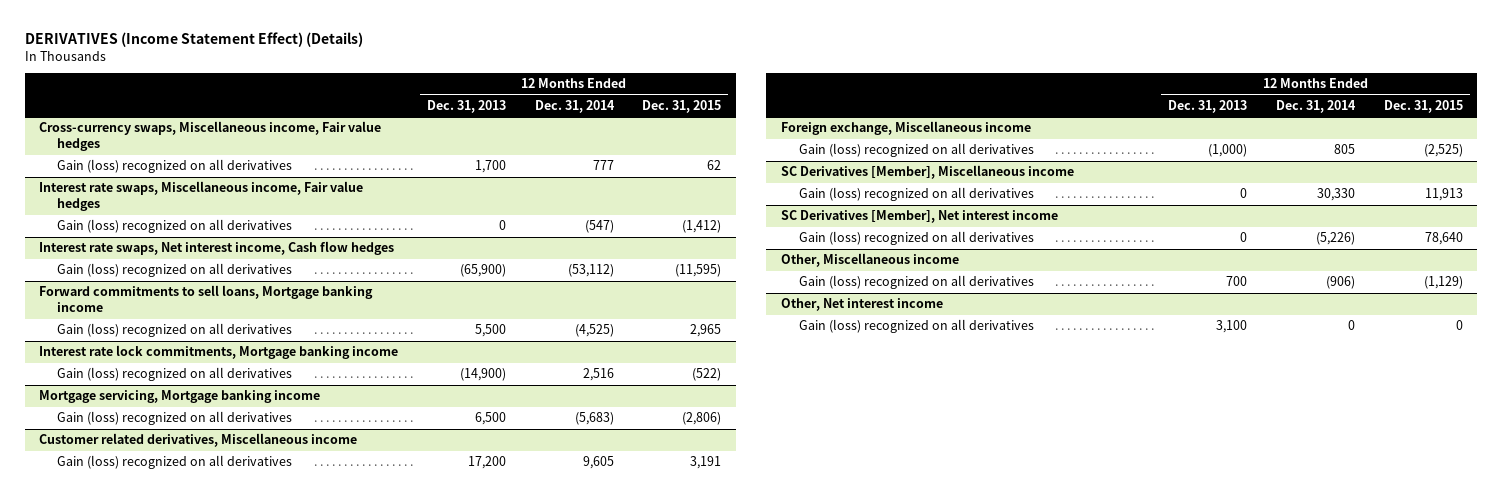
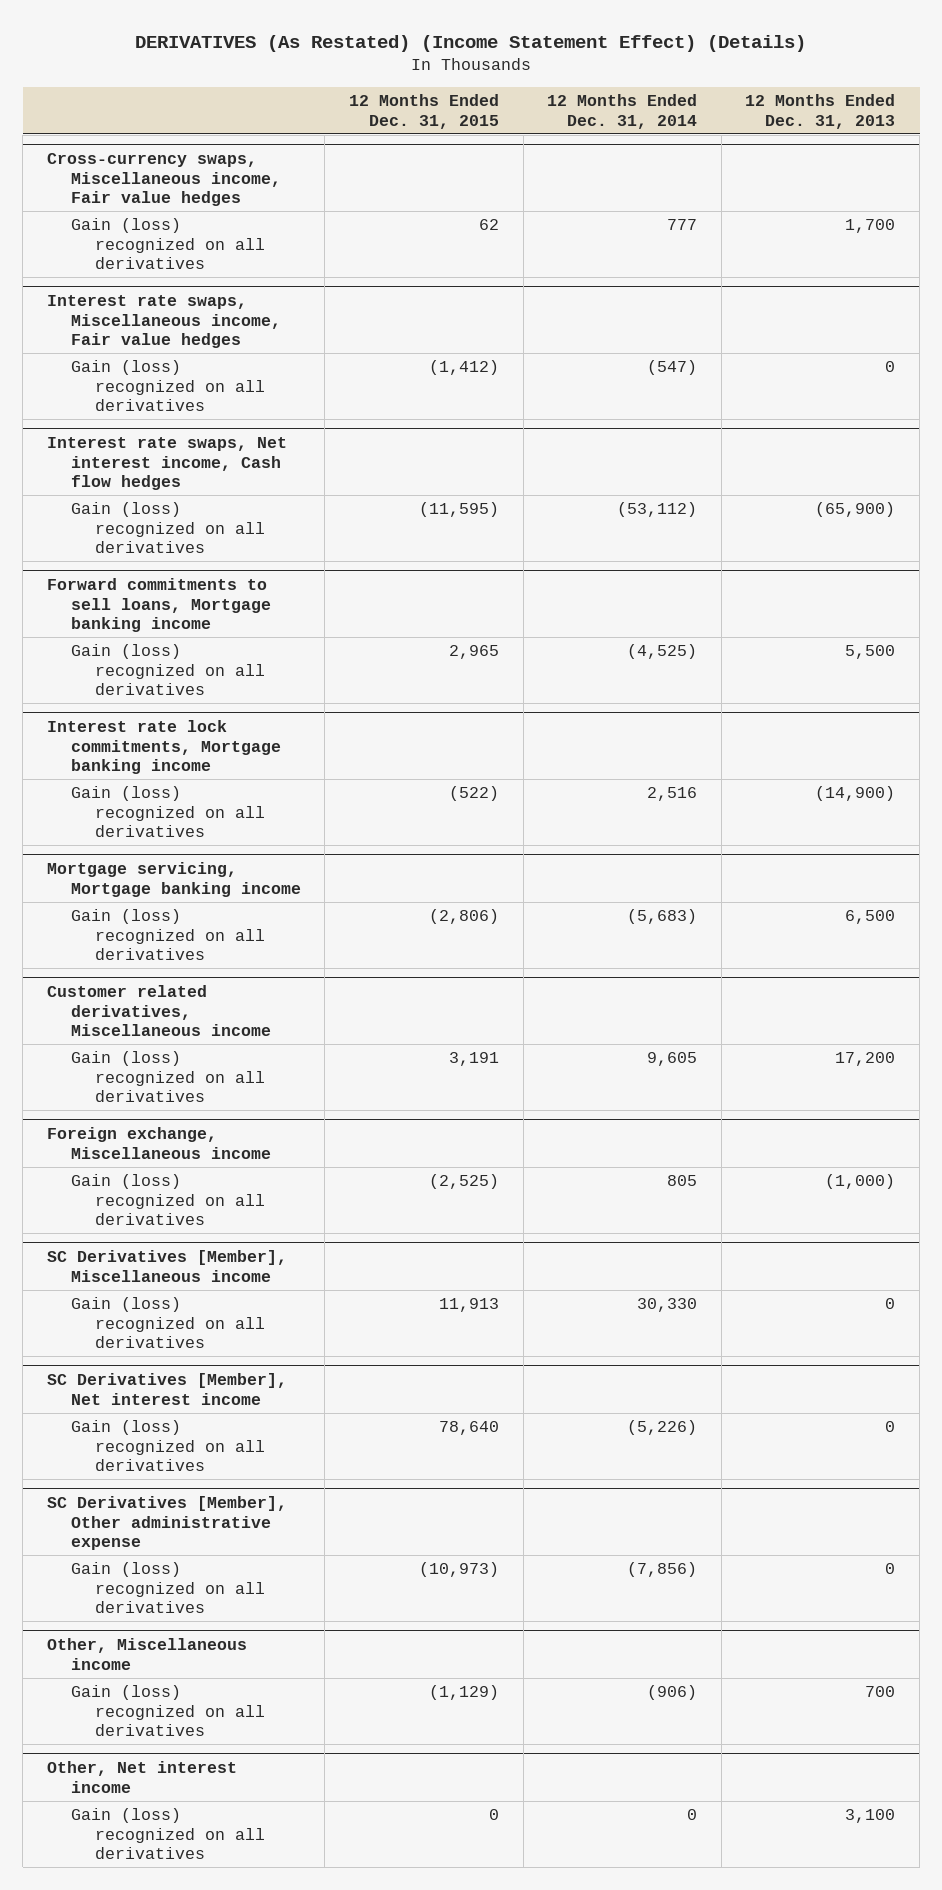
[24,31,363,47] DERIVATIVES (Income Statement Effect) (Details) -> [135,35,807,53] DERIVATIVES (As Restated) (Income Statement Effect) (Details)
none -> [46,1495,287,1551] SC Derivatives [Member], Other administrative expense
none -> [70,1561,265,1614] Gain (loss) recognized on all derivatives

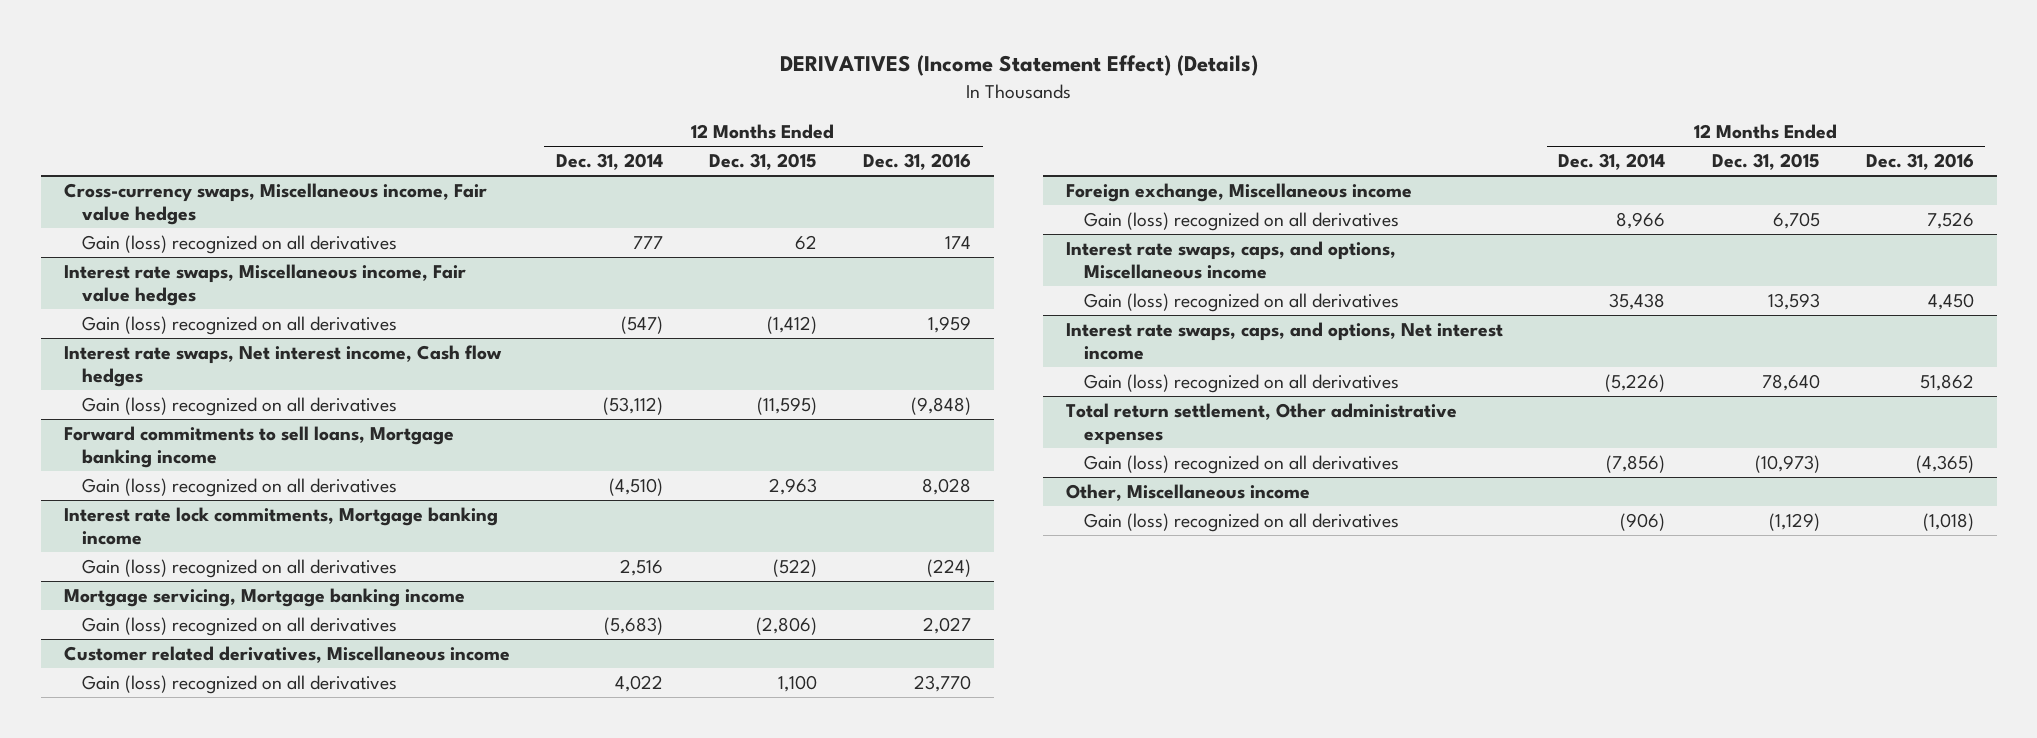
[135,35,807,53] DERIVATIVES (As Restated) (Income Statement Effect) (Details) -> [779,55,1258,77] DERIVATIVES (Income Statement Effect) (Details)
[745,93,896,129] 12 Months Ended Dec. 31, 2013 -> none
none -> [863,153,972,171] Dec. 31, 2016
[448,644,499,659] 2,965 -> [768,477,817,495] 2,963
[627,643,698,659] (4,525) -> [608,477,663,496] (4,510)
[448,1051,499,1066] 3,191 -> [777,674,817,692] 1,100
[647,1051,698,1066] 9,605 -> [614,674,663,692] 4,022
[46,1249,287,1282] SC Derivatives [Member], Miscellaneous income -> none
[46,1372,287,1405] SC Derivatives [Member], Net interest income -> none
[428,1173,499,1189] (2,525) -> [1772,211,1820,229] 6,705
[667,1174,698,1186] 805 -> [1616,211,1666,229] 8,966
none -> [1066,240,1397,280] Interest rate swaps, caps, and options, Miscellaneous income
[438,1297,499,1312] 11,913 -> [1767,292,1820,310] 13,593
[637,1297,698,1312] 30,330 -> [1609,292,1666,310] 35,438
none -> [1066,321,1504,361] Interest rate swaps, caps, and options, Net interest income
[46,1495,287,1551] SC Derivatives [Member], Other administrative expense -> none
none -> [1066,402,1458,446] Total return settlement, Other administrative expenses
[46,1760,237,1793] Other, Net interest income -> none
[70,1807,265,1860] Gain (loss) recognized on all derivatives -> none

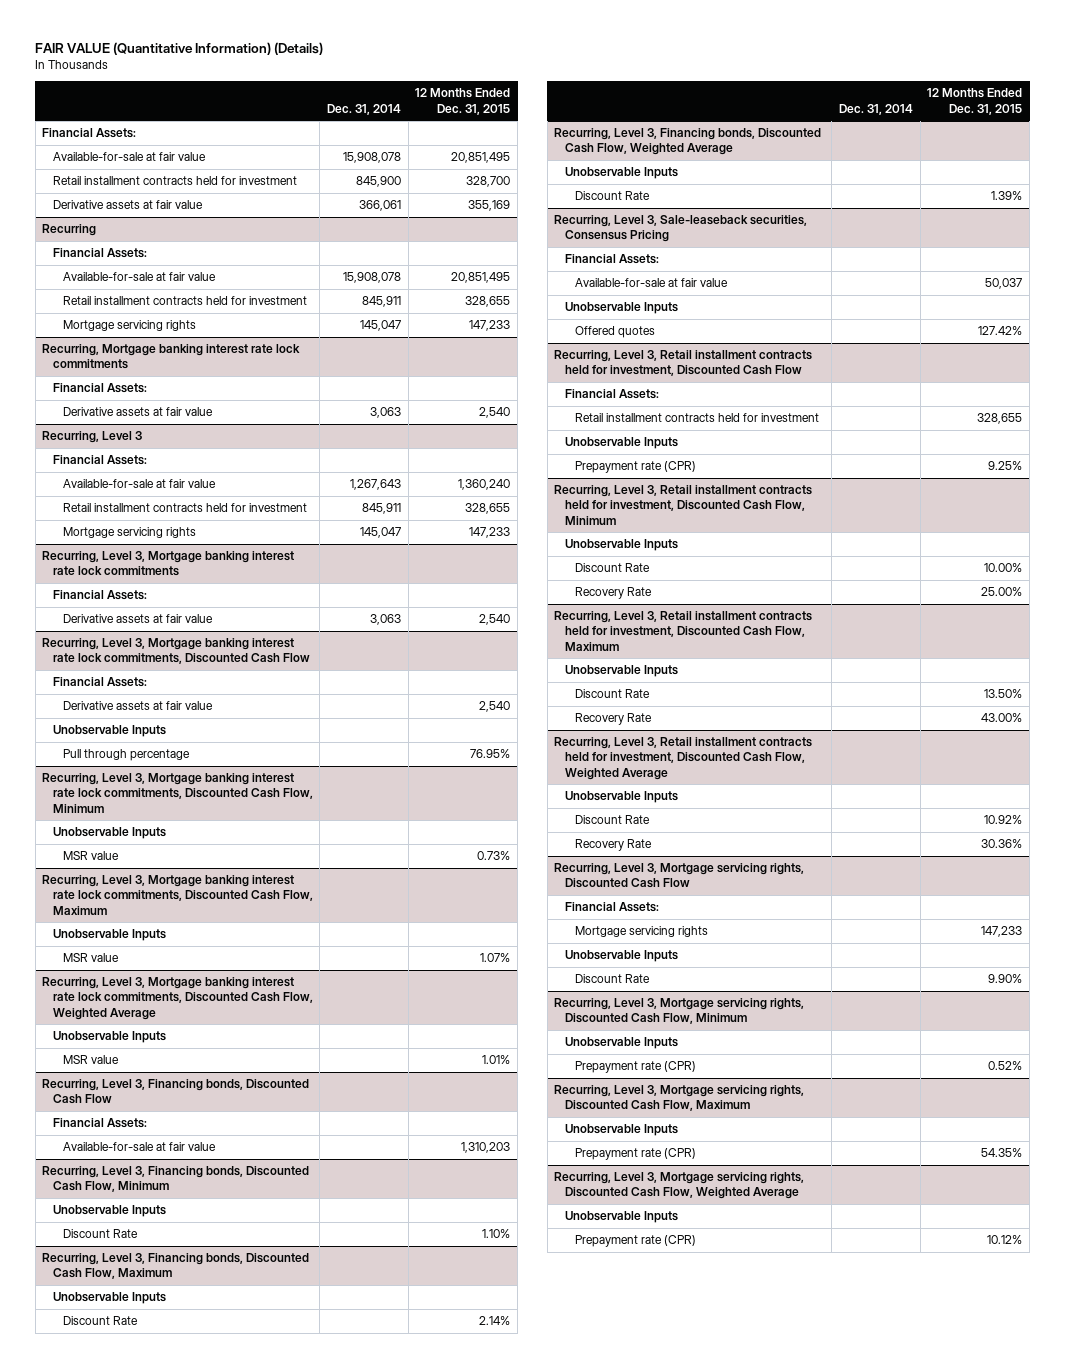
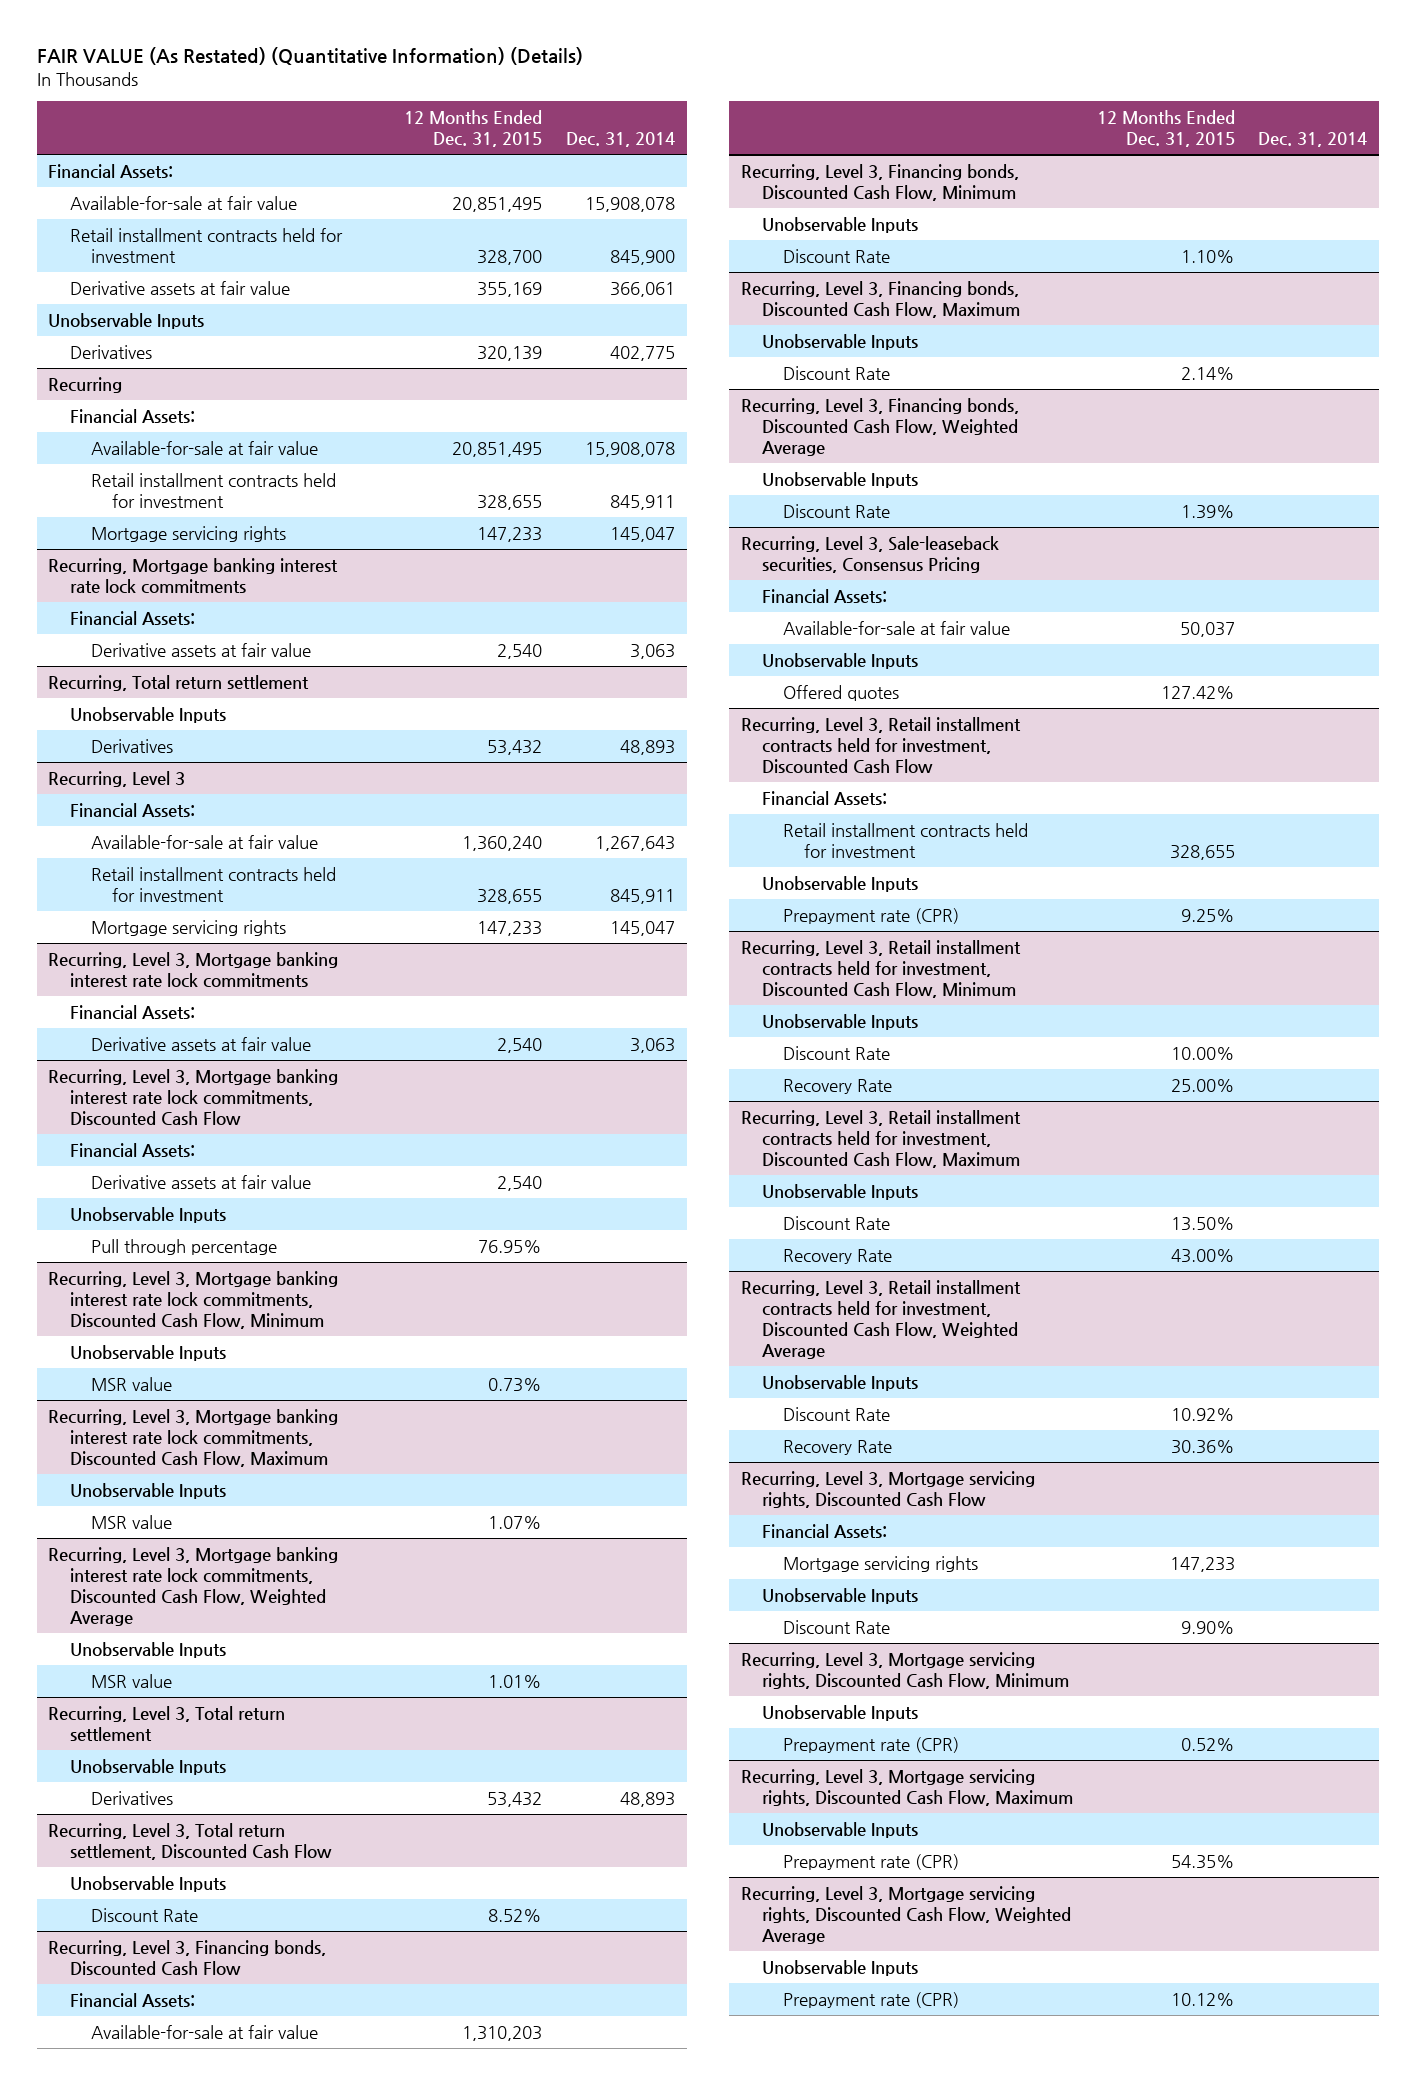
[35,42,324,56] FAIR VALUE (Quantitative Information) (Details) -> [36,47,583,66] FAIR VALUE (As Restated) (Quantitative Information) (Details)
none -> [48,312,205,329] Unobservable Inputs
none -> [69,344,152,359] Derivatives
none -> [48,674,310,691] Recurring, Total return settlement
none -> [69,706,226,723] Unobservable Inputs
none -> [90,738,173,753] Derivatives
none -> [48,1705,286,1741] Recurring, Level 3, Total return settlement
none -> [69,1758,226,1775] Unobservable Inputs
none -> [90,1790,173,1805] Derivatives
none -> [48,1822,332,1860] Recurring, Level 3, Total return settlement, Discounted Cash Flow
none -> [69,1875,226,1892] Unobservable Inputs
none -> [90,1907,198,1922] Discount Rate

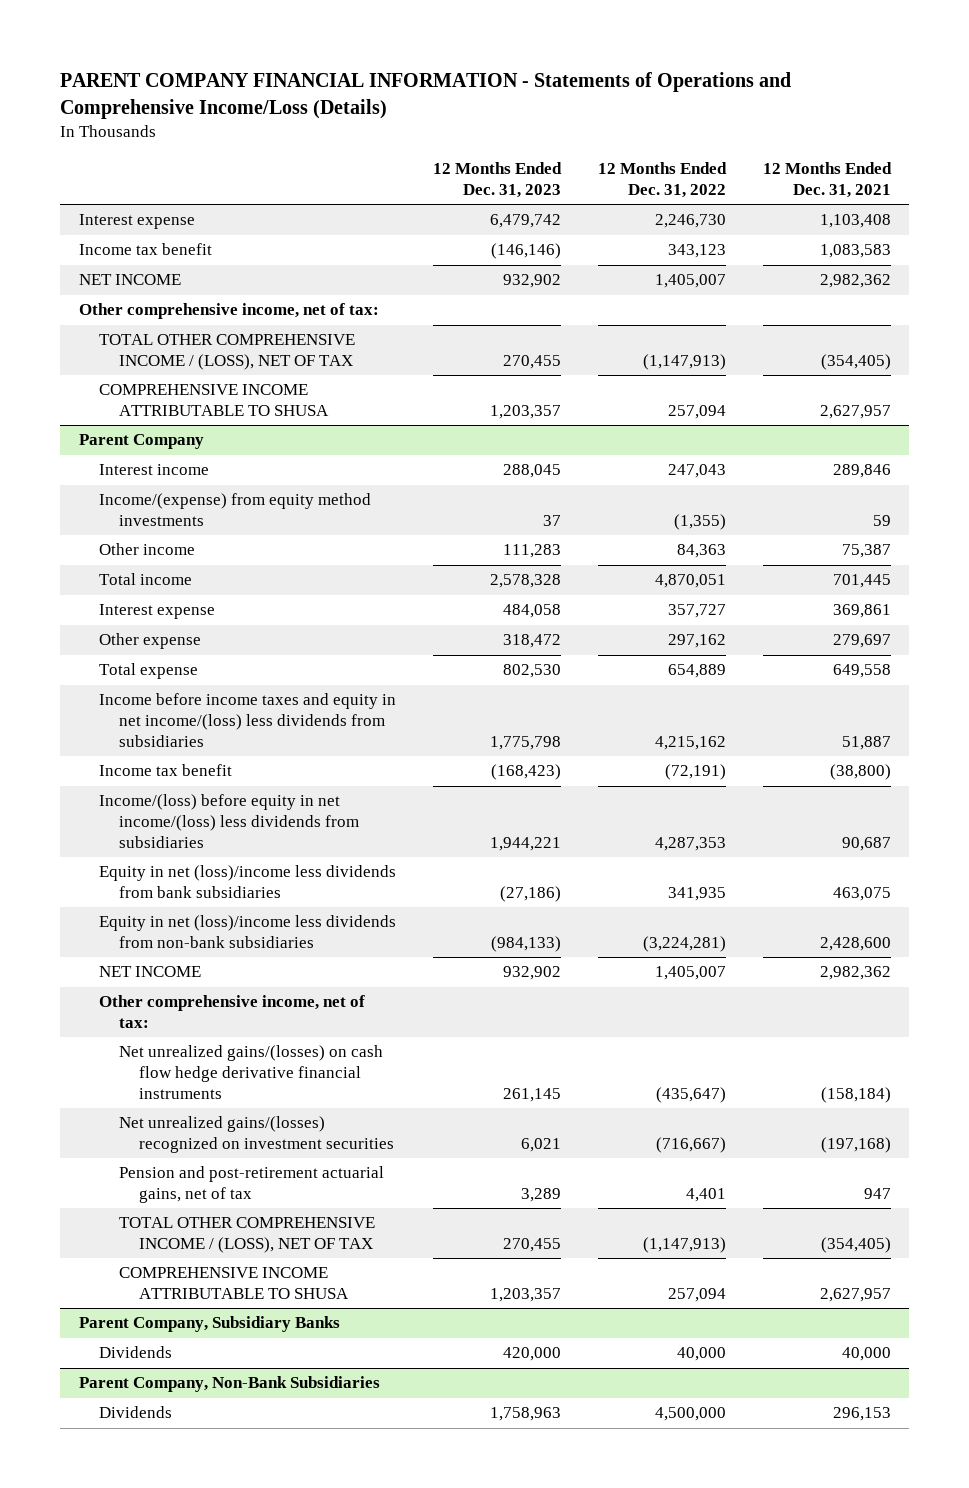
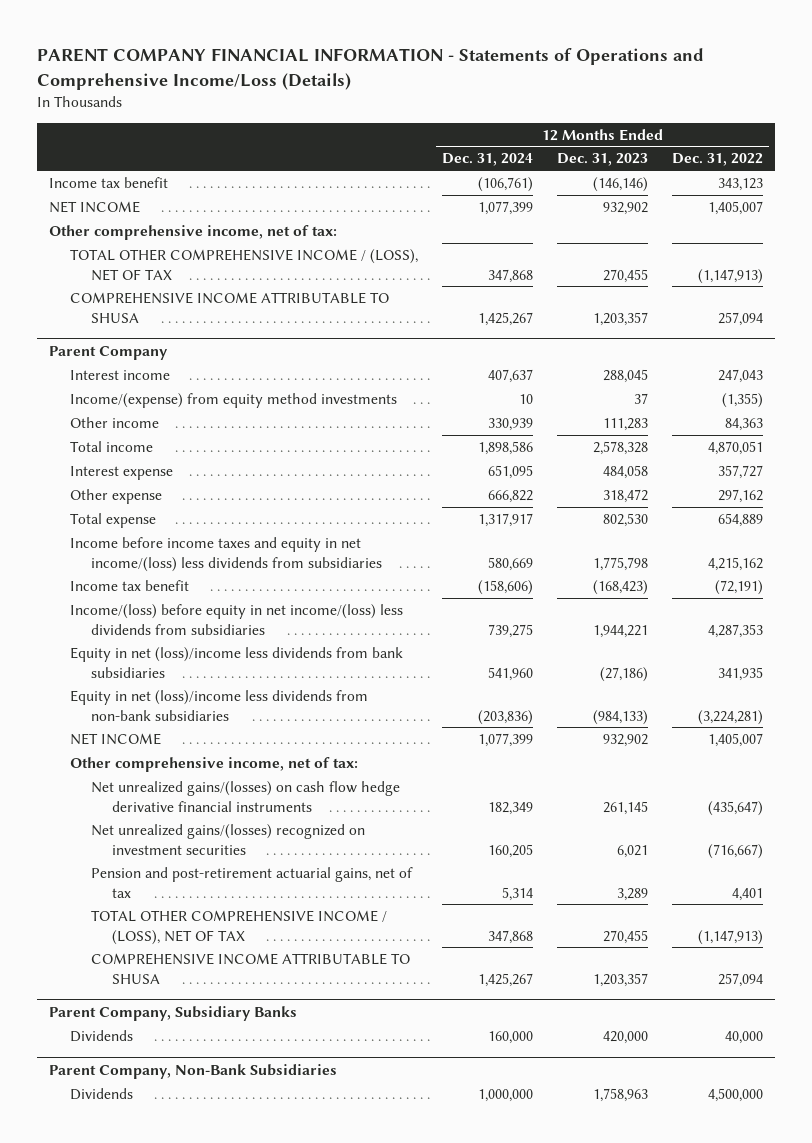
[762,162,892,199] 12 Months Ended Dec. 31, 2021 -> none
none -> [441,153,533,167] Dec. 31, 2024
[78,214,195,230] Interest expense -> none

